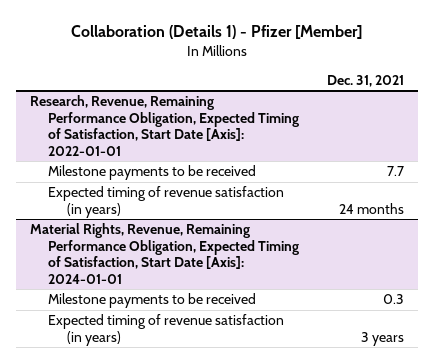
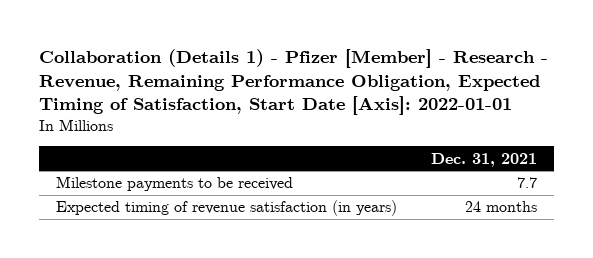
[70,25,362,40] Collaboration (Details 1) - Pfizer [Member] -> [39,48,549,116] Collaboration (Details 1) - Pfizer [Member] - Research - Revenue, Remaining Performance Obligation, Expected Timing of Satisfaction, Start Date [Axis]: 2022-01-01
[29,95,300,156] Research, Revenue, Remaining Performance Obligation, Expected Timing of Satisfaction, Start Date [Axis]: 2022-01-01 -> none
[29,223,300,284] Material Rights, Revenue, Remaining Performance Obligation, Expected Timing of Satisfaction, Start Date [Axis]: 2024-01-01 -> none
[48,293,257,309] Milestone payments to be received -> none
[48,314,285,346] Expected timing of revenue satisfaction (in years) -> none

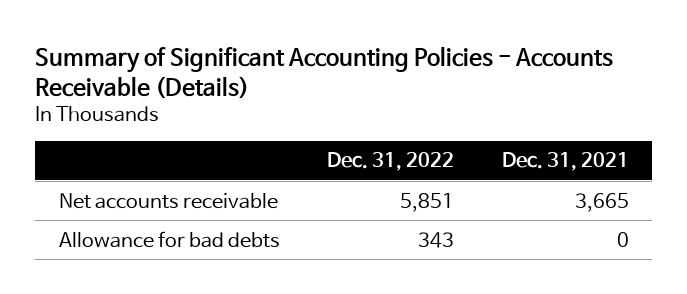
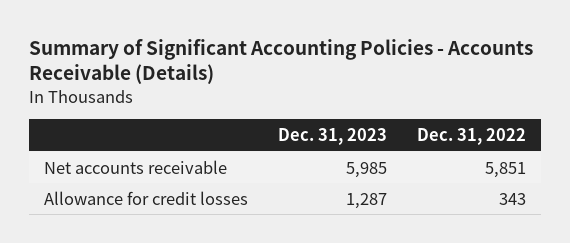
[501,152,629,172] Dec. 31, 2021 -> none
none -> [277,127,387,145] Dec. 31, 2023
[58,230,280,248] Allowance for bad debts -> [43,190,248,205] Allowance for credit losses

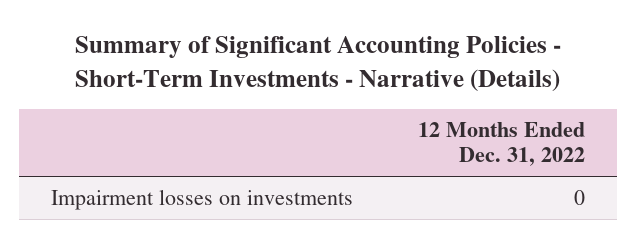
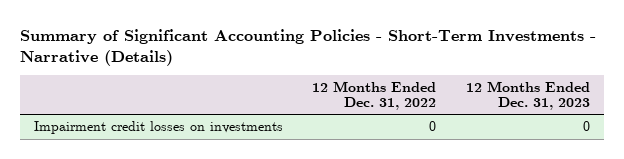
none -> [465,80,590,111] 12 Months Ended Dec. 31, 2023
[51,189,354,211] Impairment losses on investments -> [34,121,284,135] Impairment credit losses on investments

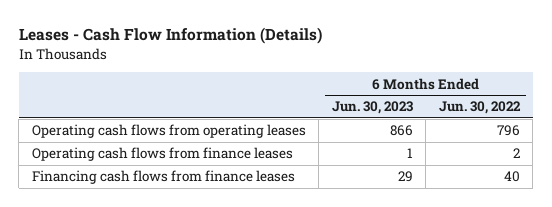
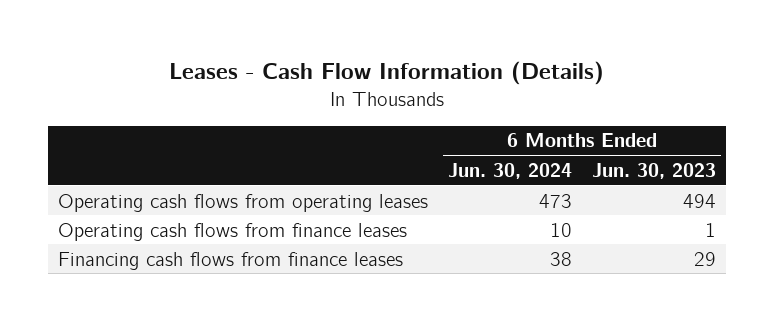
[438,101,521,115] Jun. 30, 2022 -> none
none -> [447,162,572,179] Jun. 30, 2024
[389,125,413,137] 866 -> [682,193,716,208] 494

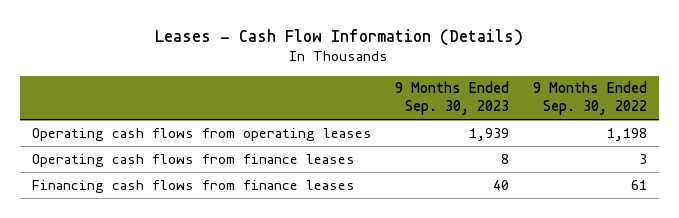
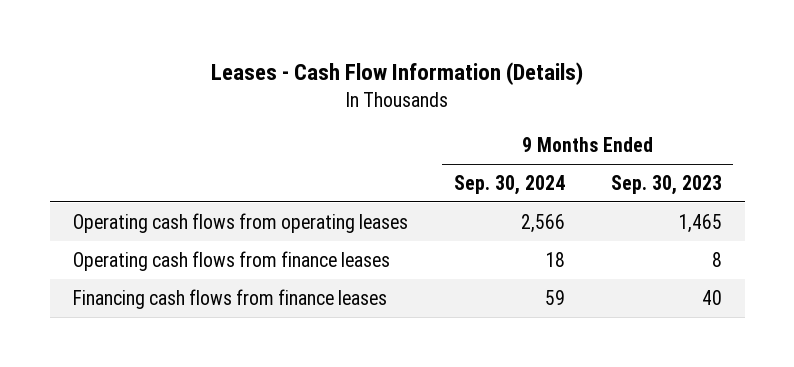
[533,81,648,116] 9 Months Ended Sep. 30, 2022 -> none
none -> [453,174,565,195] Sep. 30, 2024
[469,127,510,141] 1,939 -> [677,213,722,233] 1,465

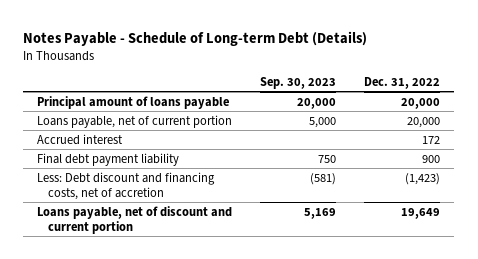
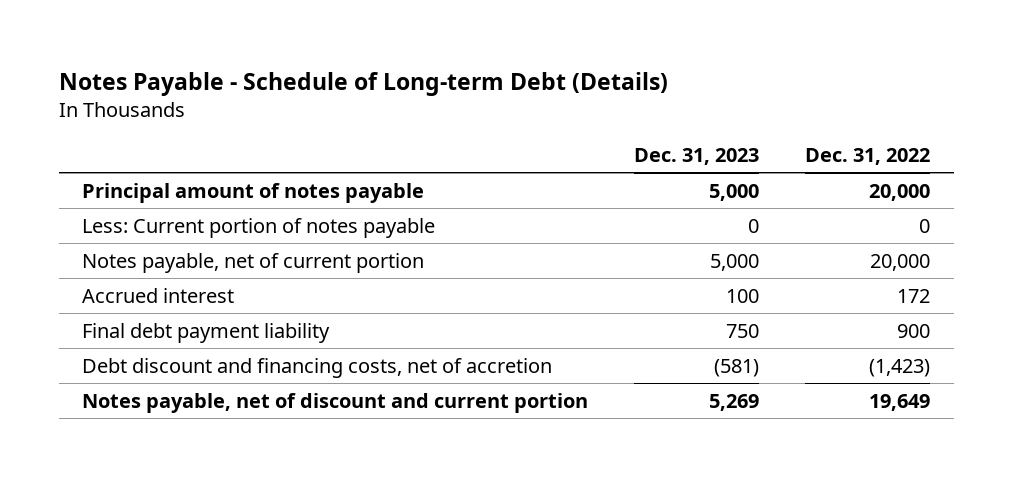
[260,76,337,89] Sep. 30, 2023 -> none
none -> [634,148,760,166] Dec. 31, 2023
[37,95,230,109] Principal amount of loans payable -> [81,182,424,203] Principal amount of notes payable
none -> [81,217,435,238] Less: Current portion of notes payable
[37,114,233,128] Loans payable, net of current portion -> [81,252,424,273] Notes payable, net of current portion
[37,171,216,200] Less: Debt discount and financing costs, net of accretion -> [81,357,552,378] Debt discount and financing costs, net of accretion
[37,205,233,234] Loans payable, net of discount and current portion -> [81,392,588,413] Notes payable, net of discount and current portion

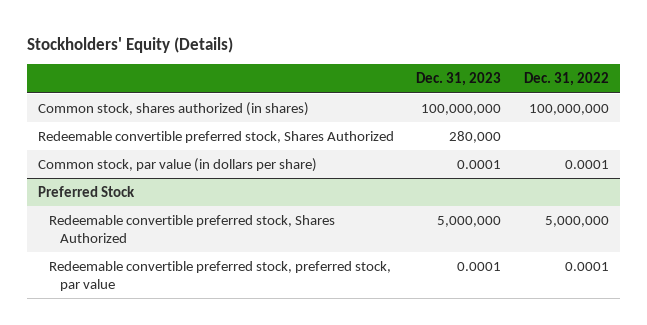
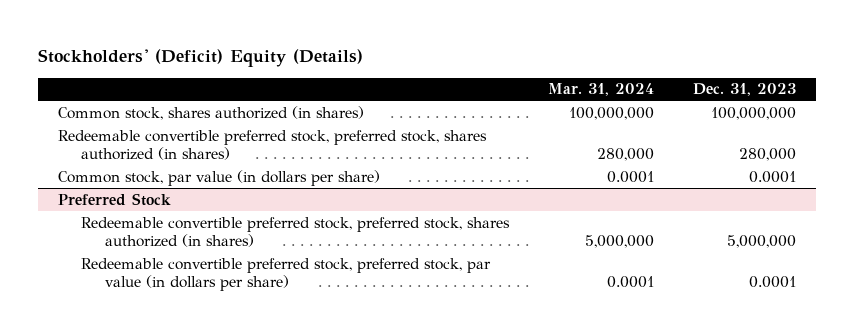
[26,36,233,53] Stockholders' Equity (Details) -> [38,49,364,68] Stockholders' (Deficit) Equity (Details)
[523,72,609,87] Dec. 31, 2022 -> none
none -> [548,83,655,97] Mar. 31, 2024
[38,130,395,143] Redeemable convertible preferred stock, Shares Authorized -> [57,129,487,161] Redeemable convertible preferred stock, preferred stock, shares authorized (in shares)
[49,214,336,243] Redeemable convertible preferred stock, Shares Authorized -> [81,216,511,248] Redeemable convertible preferred stock, preferred stock, shares authorized (in shares)
[49,260,392,291] Redeemable convertible preferred stock, preferred stock, par value -> [81,257,492,292] Redeemable convertible preferred stock, preferred stock, par value (in dollars per share)

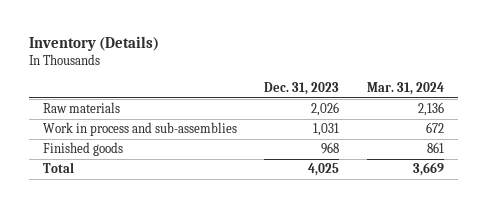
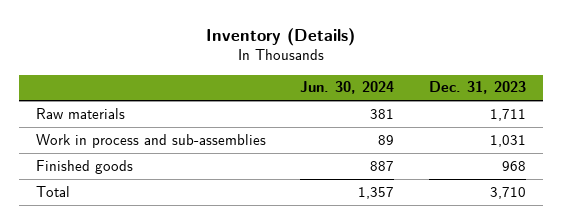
[366,81,444,95] Mar. 31, 2024 -> none
none -> [300,81,395,95] Jun. 30, 2024
[311,102,340,117] 2,026 -> [489,108,526,121] 1,711
[308,163,340,177] 4,025 -> [489,186,526,199] 3,710

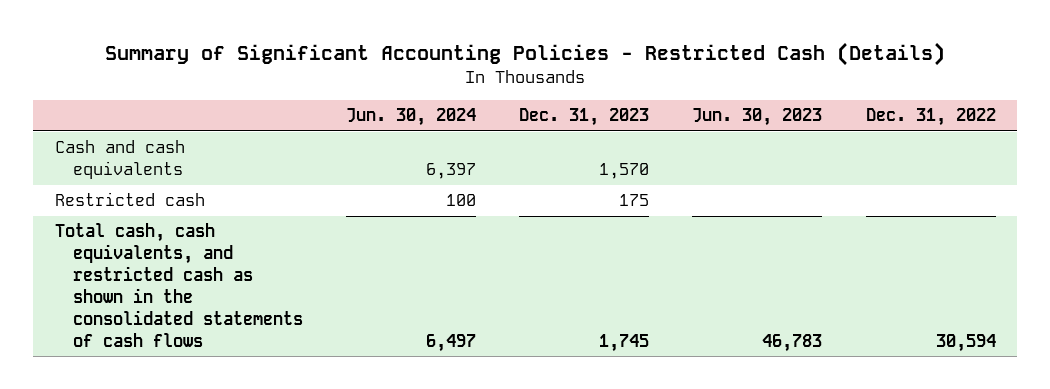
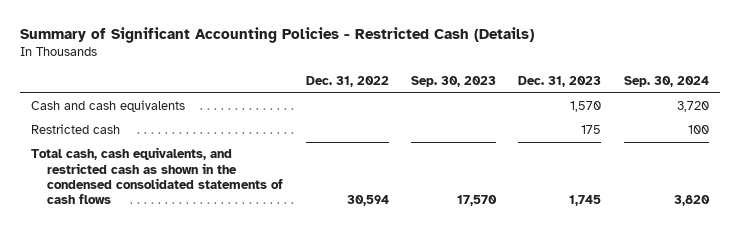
[345,108,476,127] Jun. 30, 2024 -> none
[692,108,823,127] Jun. 30, 2023 -> none
none -> [410,75,496,87] Sep. 30, 2023
none -> [623,75,709,87] Sep. 30, 2024
[54,223,303,348] Total cash, cash equivalents, and restricted cash as shown in the consolidated statements of cash flows -> [30,147,284,204] Total cash, cash equivalents, and restricted cash as shown in the condensed consolidated statements of cash flows

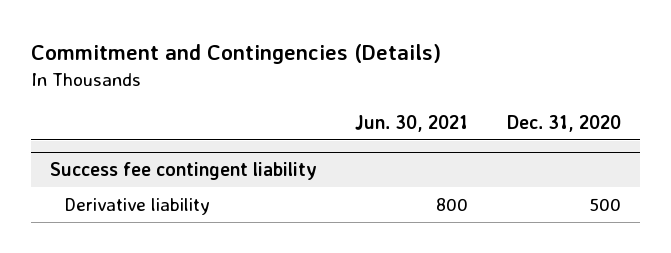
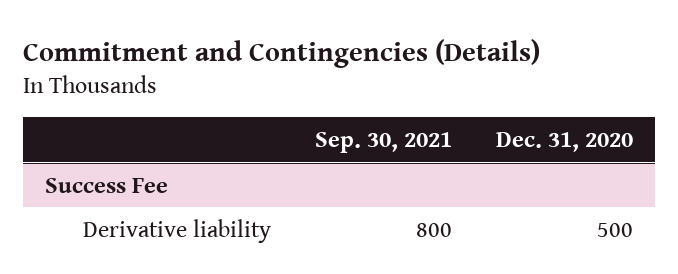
[355,114,469,132] Jun. 30, 2021 -> none
none -> [315,132,453,154] Sep. 30, 2021
[49,162,317,181] Success fee contingent liability -> [44,177,168,193] Success Fee

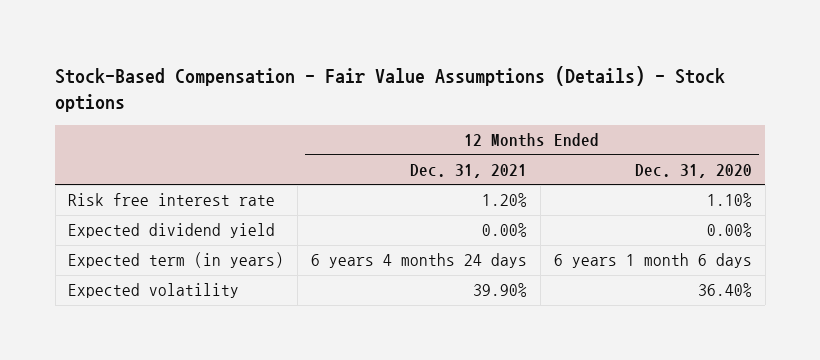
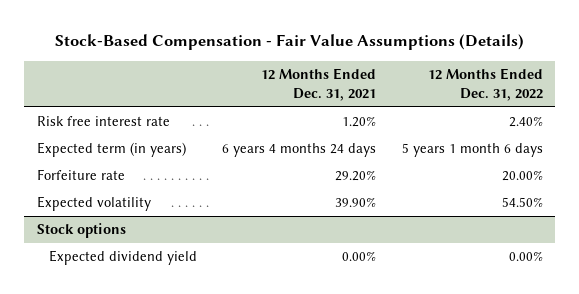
[55,65,726,112] Stock-Based Compensation - Fair Value Assumptions (Details) - Stock options -> [54,34,524,51] Stock-Based Compensation - Fair Value Assumptions (Details)
[634,163,752,178] Dec. 31, 2020 -> none
none -> [427,68,543,101] 12 Months Ended Dec. 31, 2022
[68,223,276,239] Expected dividend yield -> none
none -> [36,169,125,181] Forfeiture rate
none -> [36,223,126,239] Stock options
none -> [48,250,197,266] Expected dividend yield

